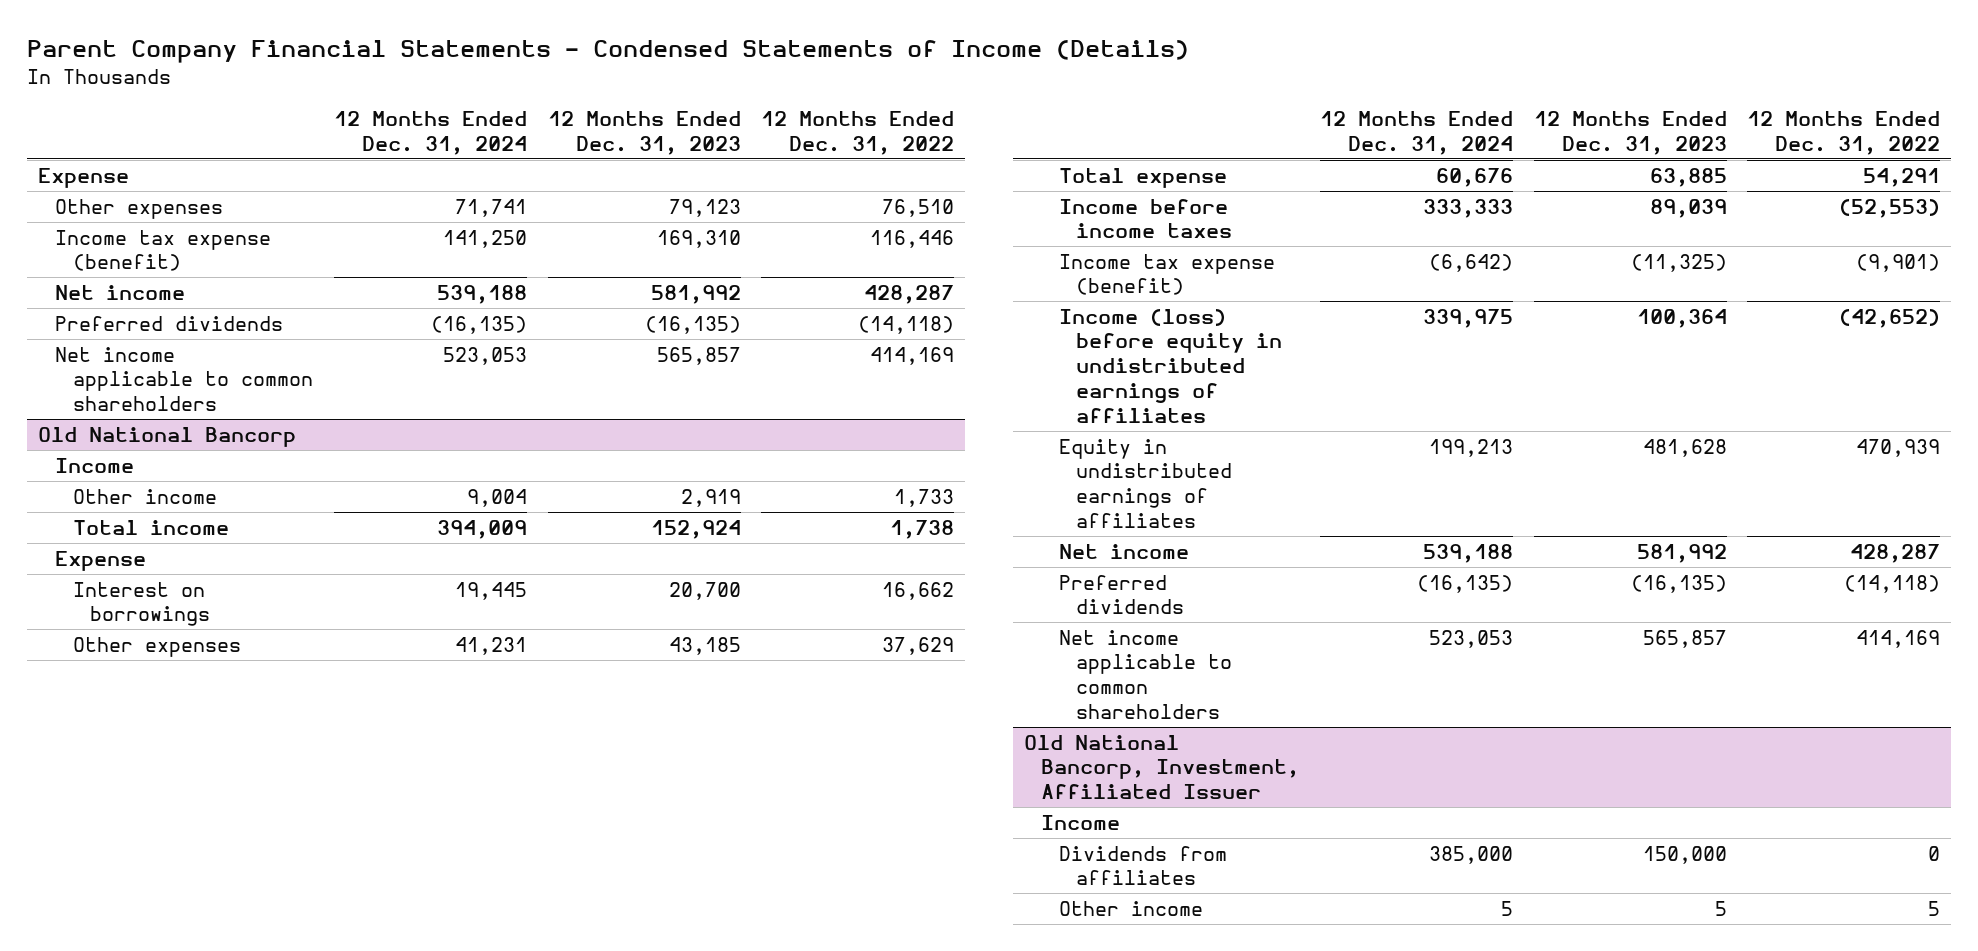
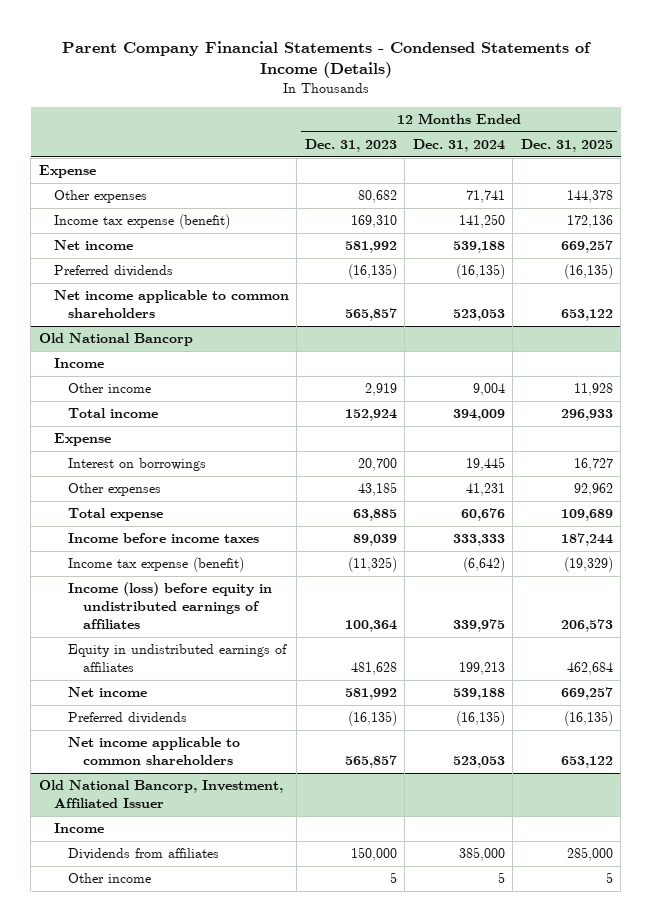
[761,110,955,155] 12 Months Ended Dec. 31, 2022 -> none
none -> [520,138,613,152] Dec. 31, 2025
[668,198,741,217] 79,123 -> [357,190,397,204] 80,682

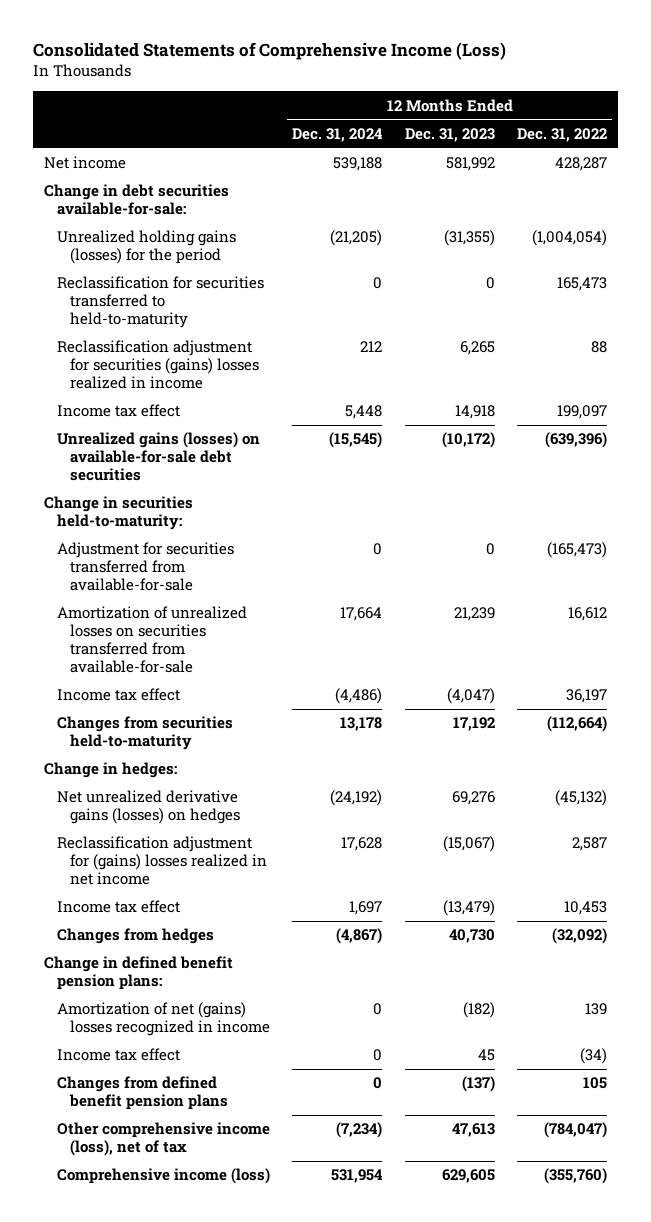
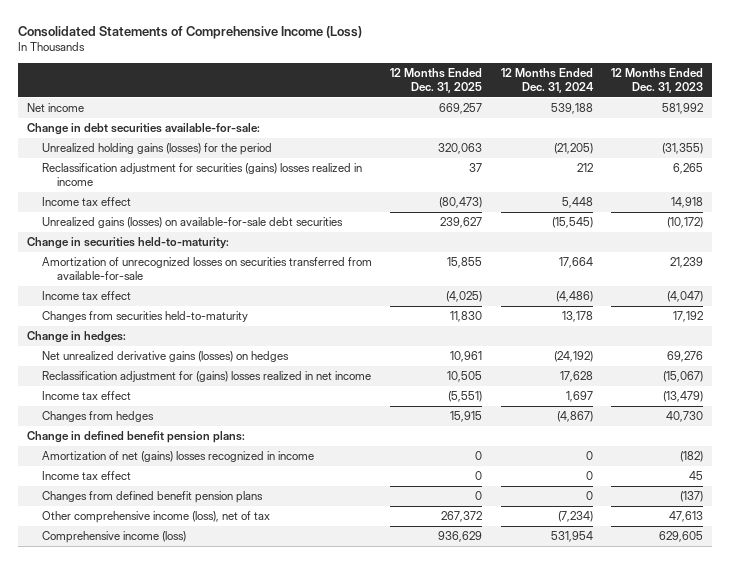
[516,127,607,142] Dec. 31, 2022 -> none
none -> [390,67,483,94] 12 Months Ended Dec. 31, 2025
[56,276,264,329] Reclassification for securities transferred to held-to-maturity -> none
[56,542,234,592] Adjustment for securities transferred from available-for-sale -> none
[56,606,247,674] Amortization of unrealized losses on securities transferred from available-for-sale -> [42,256,373,281] Amortization of unrecognized losses on securities transferred from available-for-sale

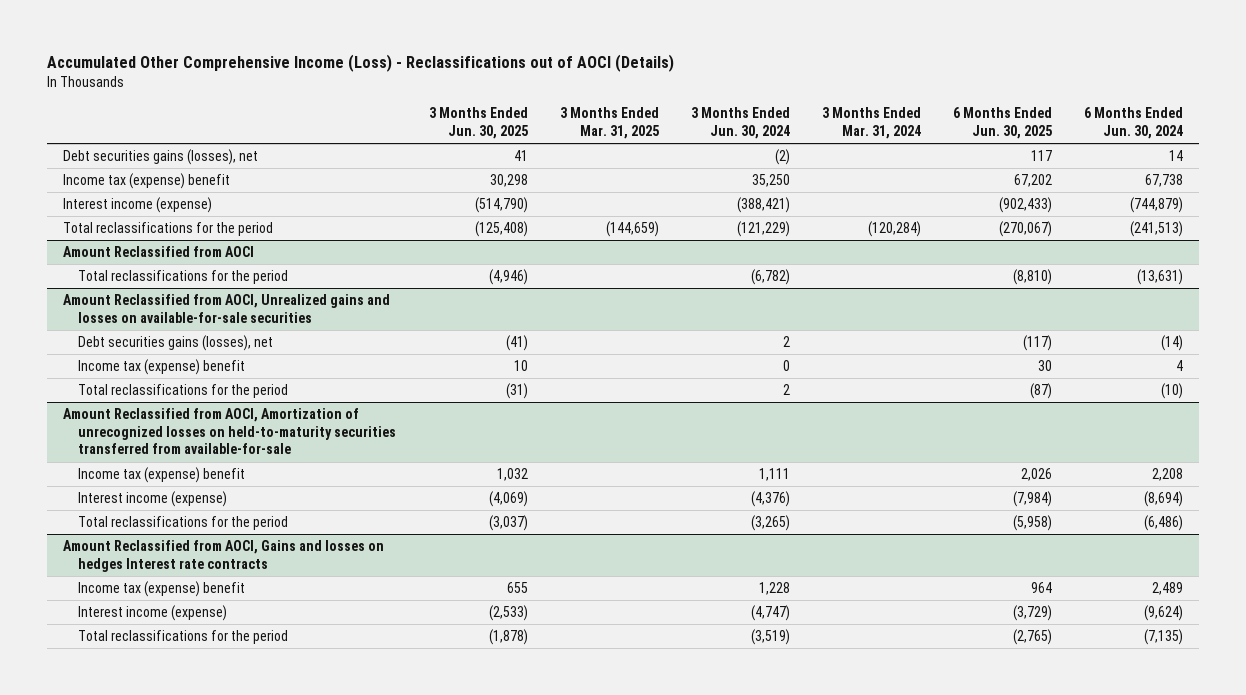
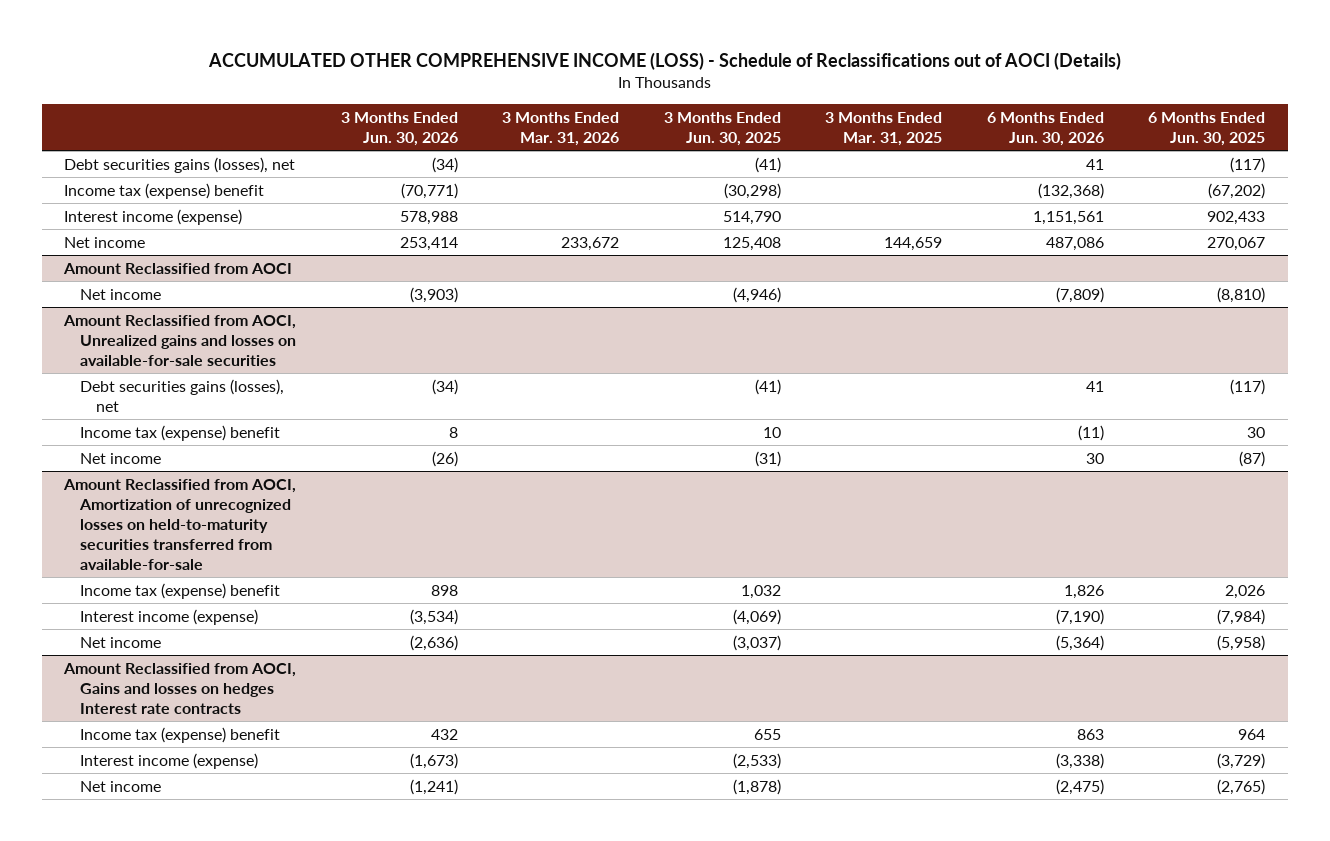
[46,54,674,73] Accumulated Other Comprehensive Income (Loss) - Reclassifications out of AOCI (Details) -> [207,51,1121,70] ACCUMULATED OTHER COMPREHENSIVE INCOME (LOSS) - Schedule of Reclassifications out of AOCI (Details)
[690,107,790,139] 3 Months Ended Jun. 30, 2024 -> none
[821,107,921,139] 3 Months Ended Mar. 31, 2024 -> none
[1083,107,1183,139] 6 Months Ended Jun. 30, 2024 -> none
none -> [340,111,458,146] 3 Months Ended Jun. 30, 2026
none -> [502,111,620,146] 3 Months Ended Mar. 31, 2026
none -> [986,111,1104,146] 6 Months Ended Jun. 30, 2026
[62,222,273,237] Total reclassifications for the period -> none
[513,150,528,162] 41 -> [754,156,781,173] (41)
[1030,150,1052,162] 117 -> [1230,156,1266,173] (117)
[489,174,528,188] 30,298 -> [723,182,781,199] (30,298)
[1013,174,1052,188] 67,202 -> [1208,182,1266,199] (67,202)
[474,197,528,214] (514,790) -> [722,210,781,225] 514,790
[998,197,1052,214] (902,433) -> [1207,210,1266,225] 902,433
none -> [64,236,146,248] Net income
[78,270,289,285] Total reclassifications for the period -> [80,288,162,300] Net income
[78,384,289,399] Total reclassifications for the period -> [80,452,162,464] Net income
[78,516,289,531] Total reclassifications for the period -> [80,636,162,648] Net income
[78,630,289,645] Total reclassifications for the period -> [80,780,162,792] Net income

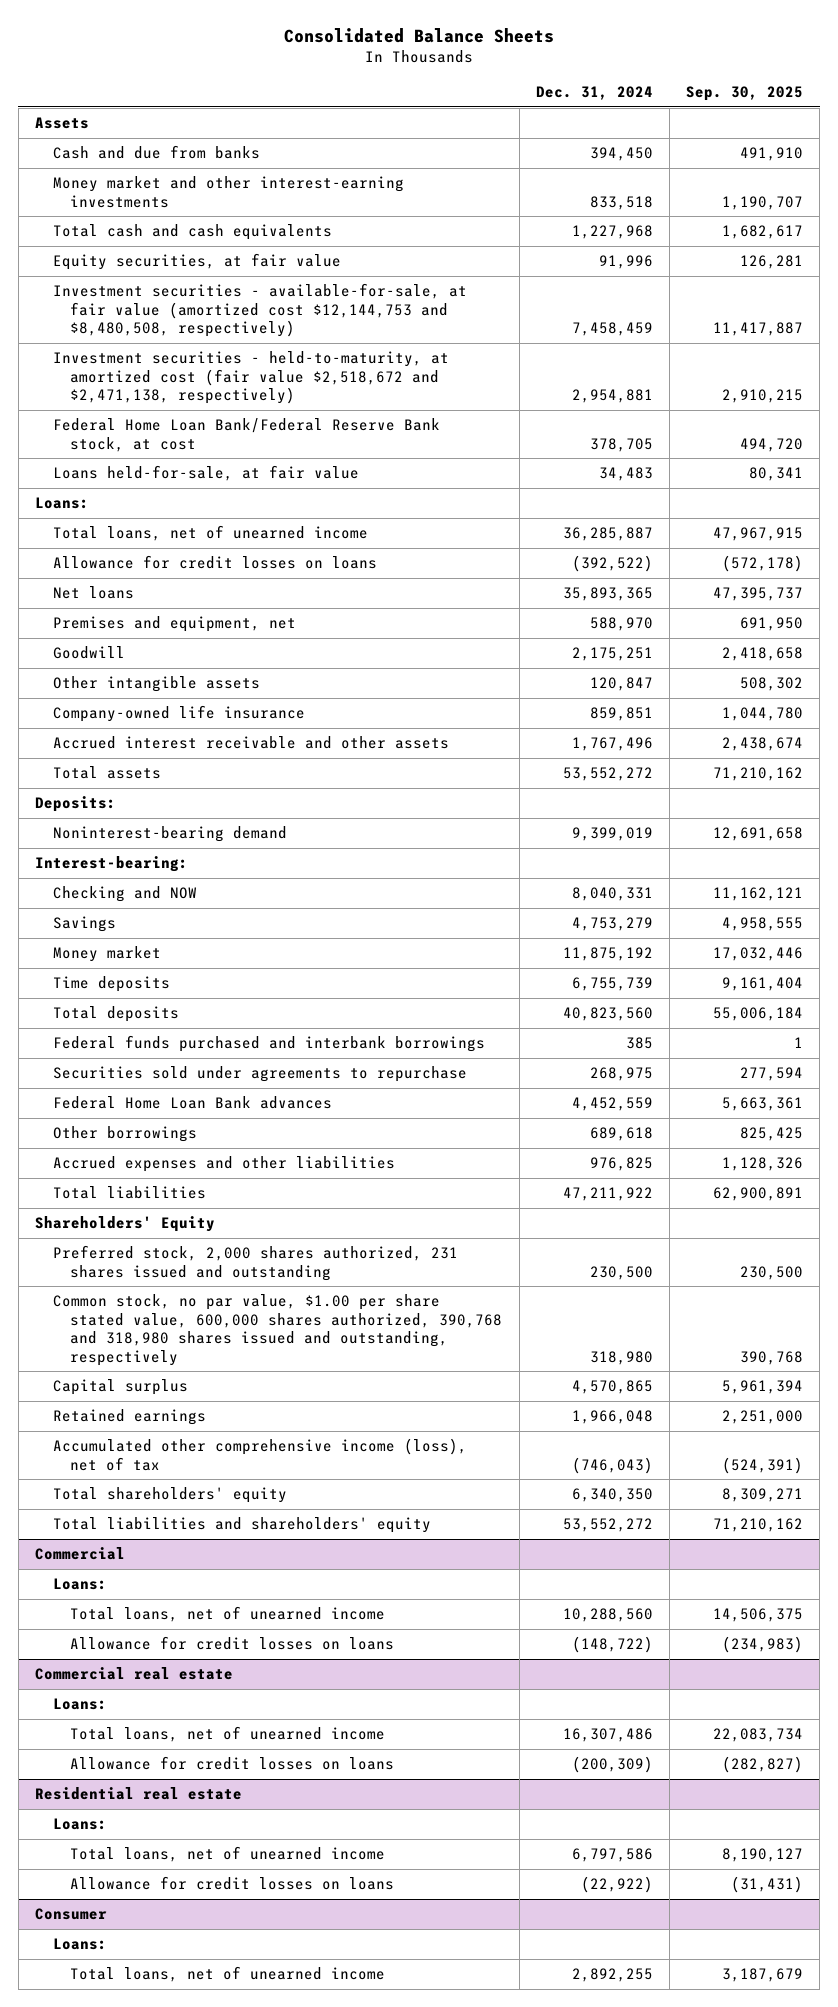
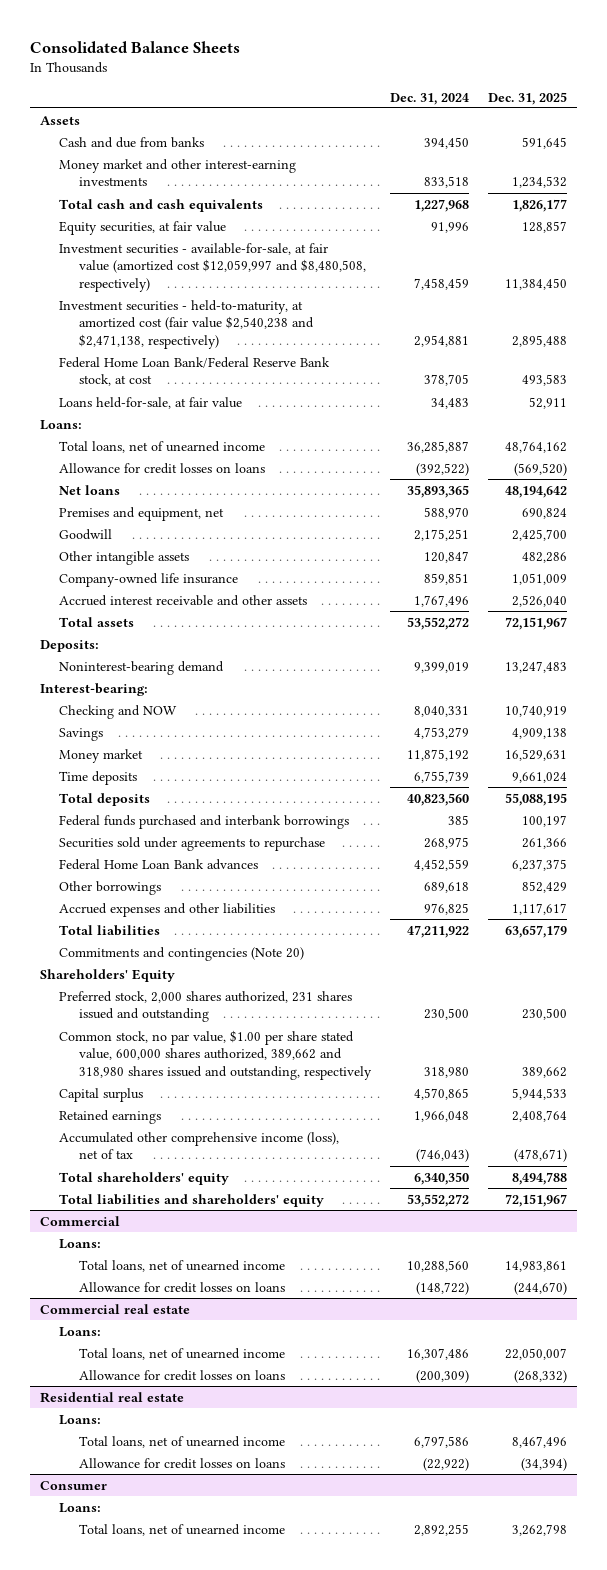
[685,86,803,102] Sep. 30, 2025 -> none
none -> [488,91,568,105] Dec. 31, 2025
[52,283,467,338] Investment securities - available-for-sale, at fair value (amortized cost $12,144,753 and $8,480,508, respectively) -> [59,242,366,292] Investment securities - available-for-sale, at fair value (amortized cost $12,059,997 and $8,480,508, respectively)
[52,351,449,405] Investment securities - held-to-maturity, at amortized cost (fair value $2,518,672 and $2,471,138, respectively) -> [59,299,314,349] Investment securities - held-to-maturity, at amortized cost (fair value $2,540,238 and $2,471,138, respectively)
none -> [59,946,305,961] Commitments and contingencies (Note 20)
[52,1294,503,1366] Common stock, no par value, $1.00 per share stated value, 600,000 shares authorized, 390,768 and 318,980 shares issued and outstanding, respectively -> [59,1029,372,1080] Common stock, no par value, $1.00 per share stated value, 600,000 shares authorized, 389,662 and 318,980 shares issued and outstanding, respectively

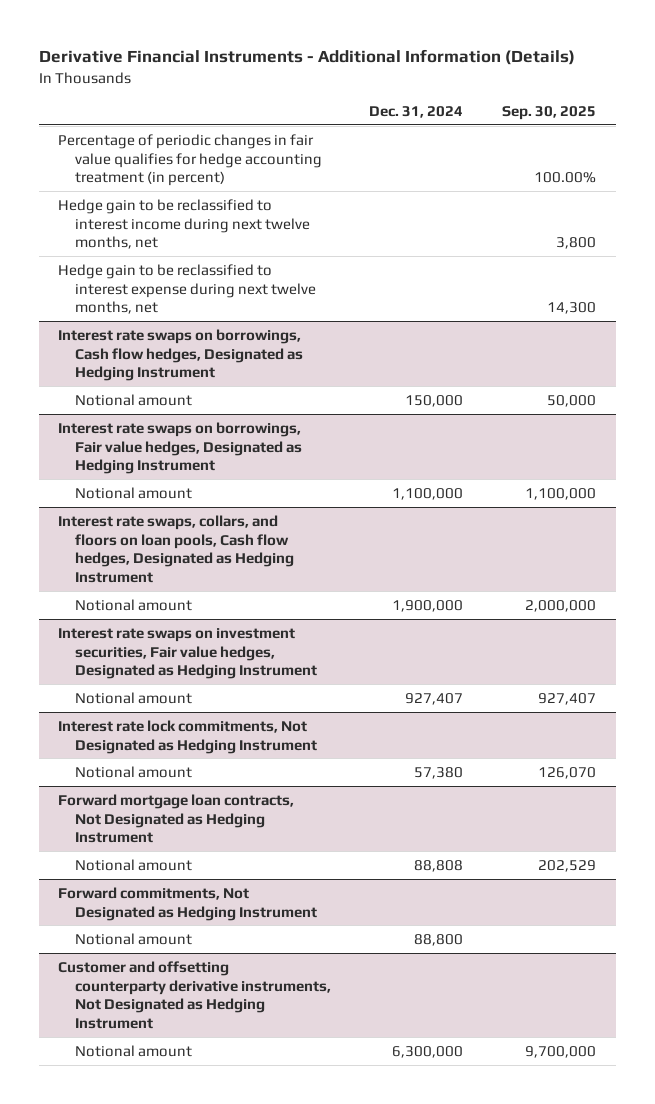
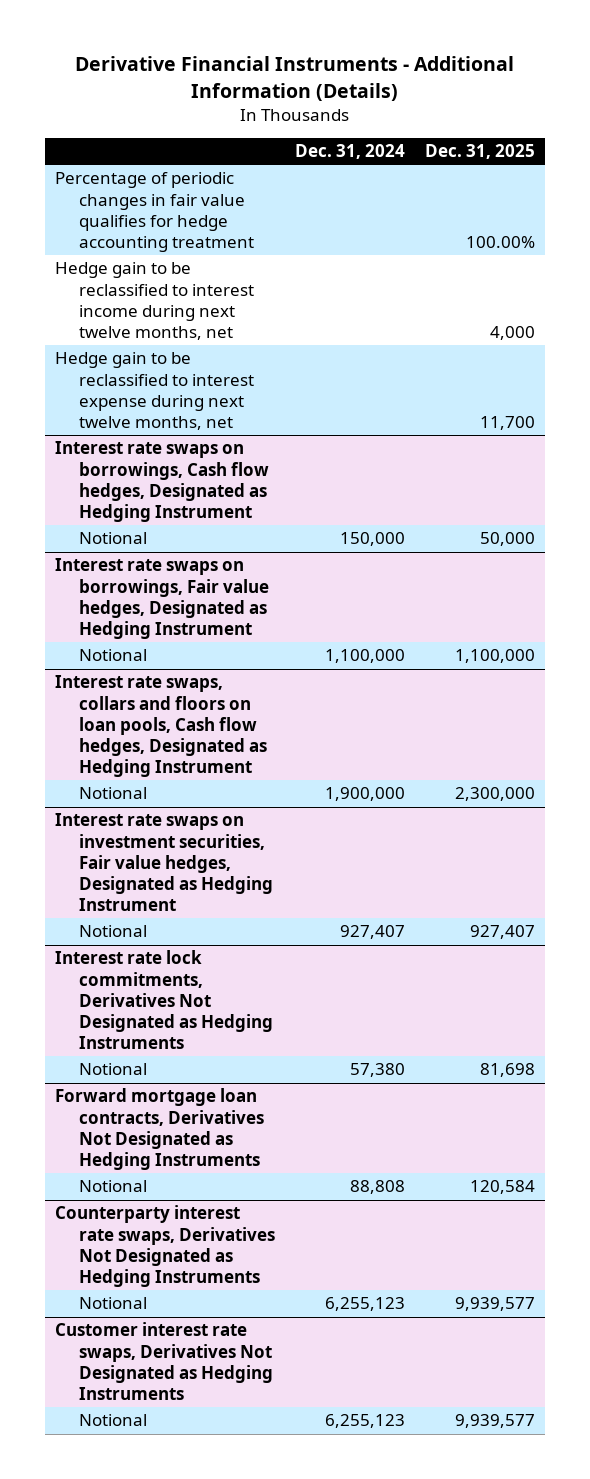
[502,106,597,121] Sep. 30, 2025 -> none
none -> [424,144,535,160] Dec. 31, 2025
[58,133,322,187] Percentage of periodic changes in fair value qualifies for hedge accounting treatment (in percent) -> [54,172,255,252] Percentage of periodic changes in fair value qualifies for hedge accounting treatment
[74,393,192,406] Notional amount -> [79,532,148,545] Notional
[74,486,192,499] Notional amount -> [79,649,148,662] Notional
[58,514,294,584] Interest rate swaps, collars, and floors on loan pools, Cash flow hedges, Designated as Hedging Instrument -> [54,675,268,778] Interest rate swaps, collars and floors on loan pools, Cash flow hedges, Designated as Hedging Instrument
[74,598,192,611] Notional amount -> [79,787,148,800] Notional
[58,886,317,921] Forward commitments, Not Designated as Hedging Instrument -> none
[58,960,331,1030] Customer and offsetting counterparty derivative instruments, Not Designated as Hedging Instrument -> none
[74,691,192,704] Notional amount -> [79,925,148,938] Notional
[58,719,317,754] Interest rate lock commitments, Not Designated as Hedging Instrument -> [54,950,274,1050] Interest rate lock commitments, Derivatives Not Designated as Hedging Instruments
[74,765,192,778] Notional amount -> [79,1063,148,1076] Notional
[58,793,295,844] Forward mortgage loan contracts, Not Designated as Hedging Instrument -> [54,1088,265,1170] Forward mortgage loan contracts, Derivatives Not Designated as Hedging Instruments
[74,858,192,871] Notional amount -> [79,1180,148,1193] Notional
none -> [54,1205,276,1287] Counterparty interest rate swaps, Derivatives Not Designated as Hedging Instruments
[74,932,192,945] Notional amount -> [79,1297,148,1310] Notional
[414,933,464,946] 88,800 -> [325,1297,406,1312] 6,255,123
none -> [54,1322,274,1400] Customer interest rate swaps, Derivatives Not Designated as Hedging Instruments
[74,1044,192,1057] Notional amount -> [79,1414,148,1427] Notional
[392,1045,464,1058] 6,300,000 -> [325,1414,406,1429] 6,255,123

